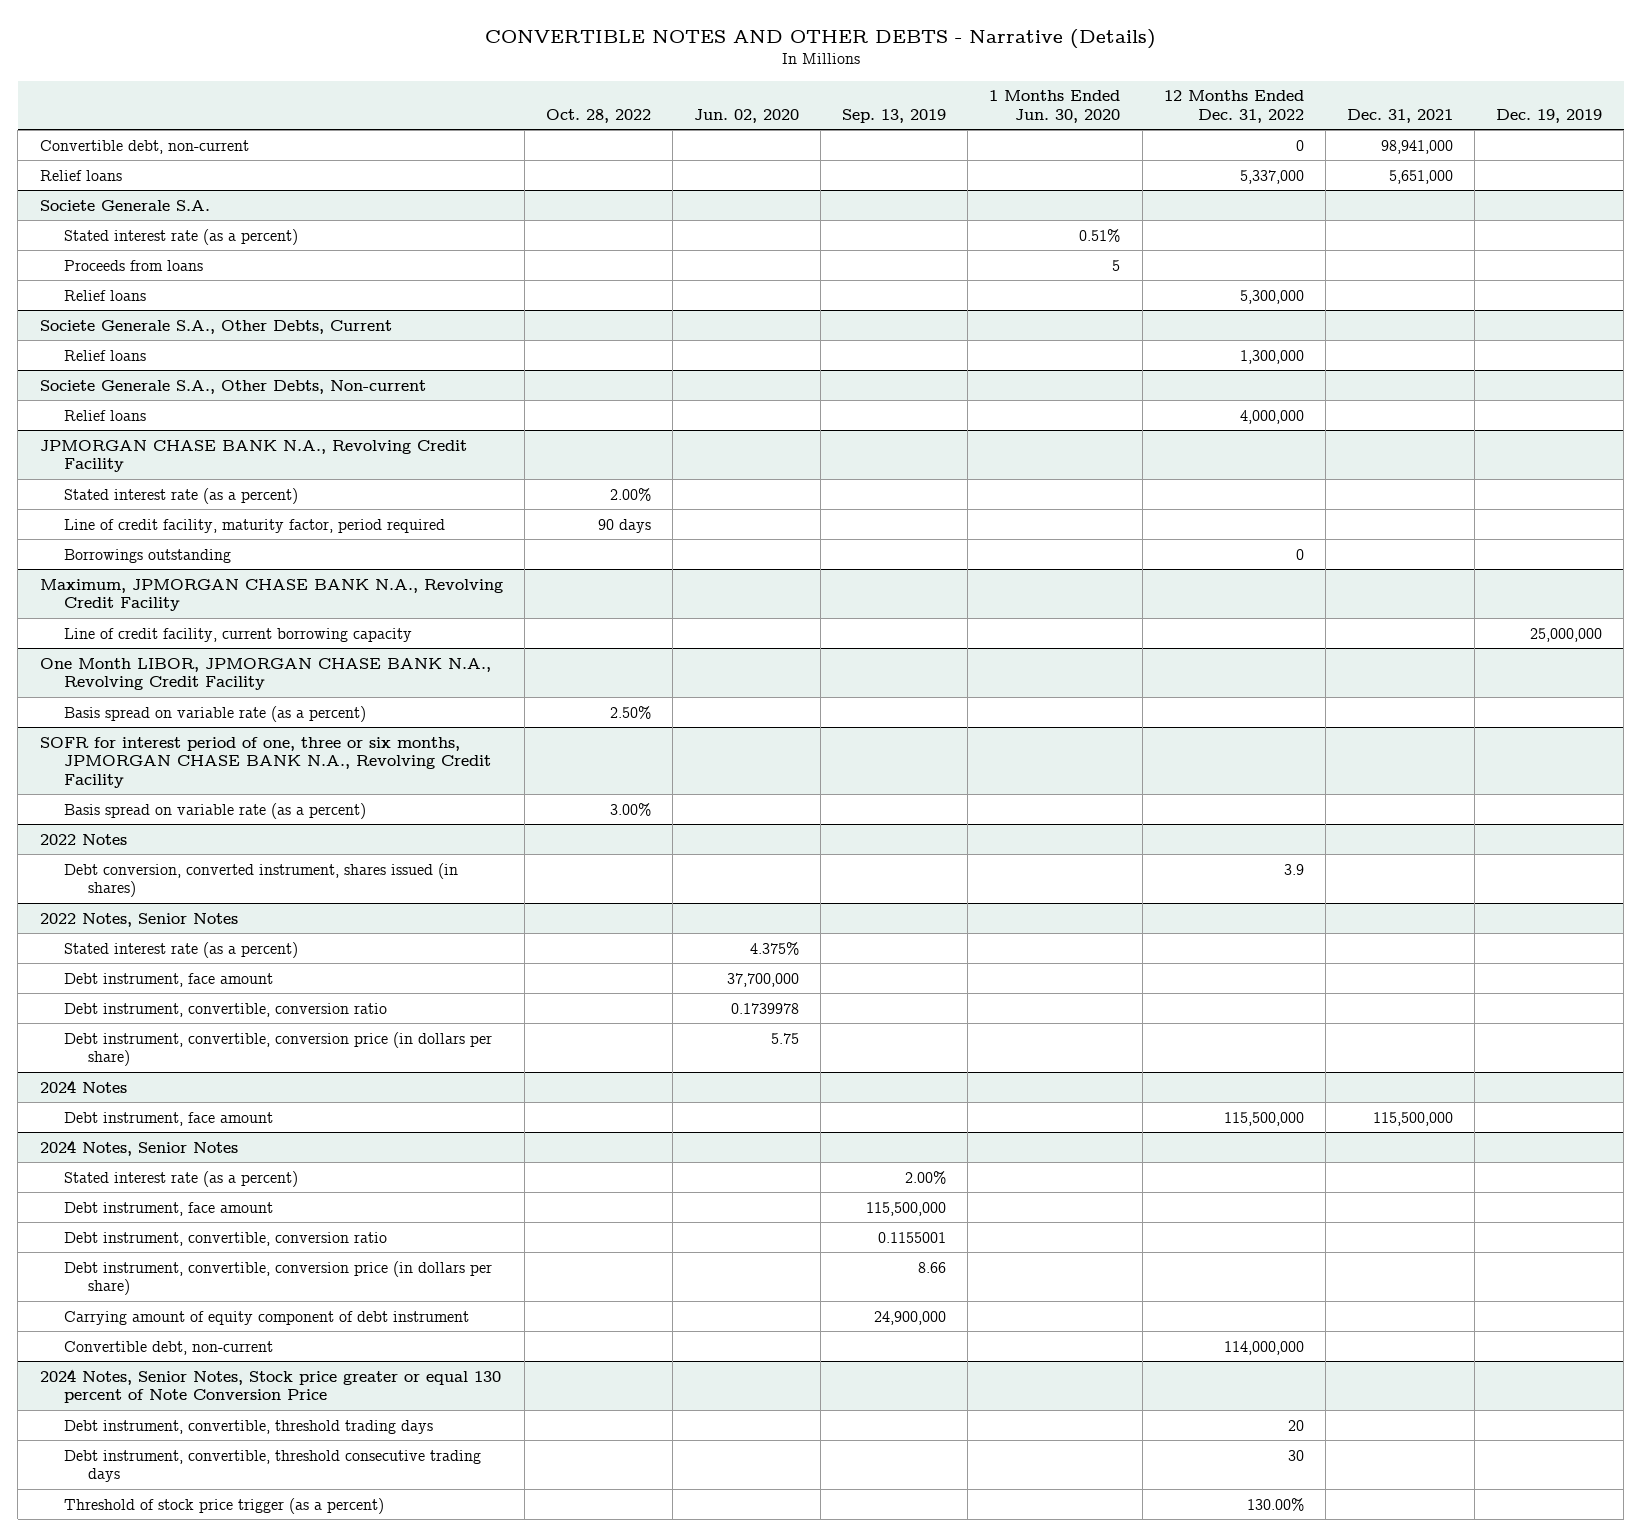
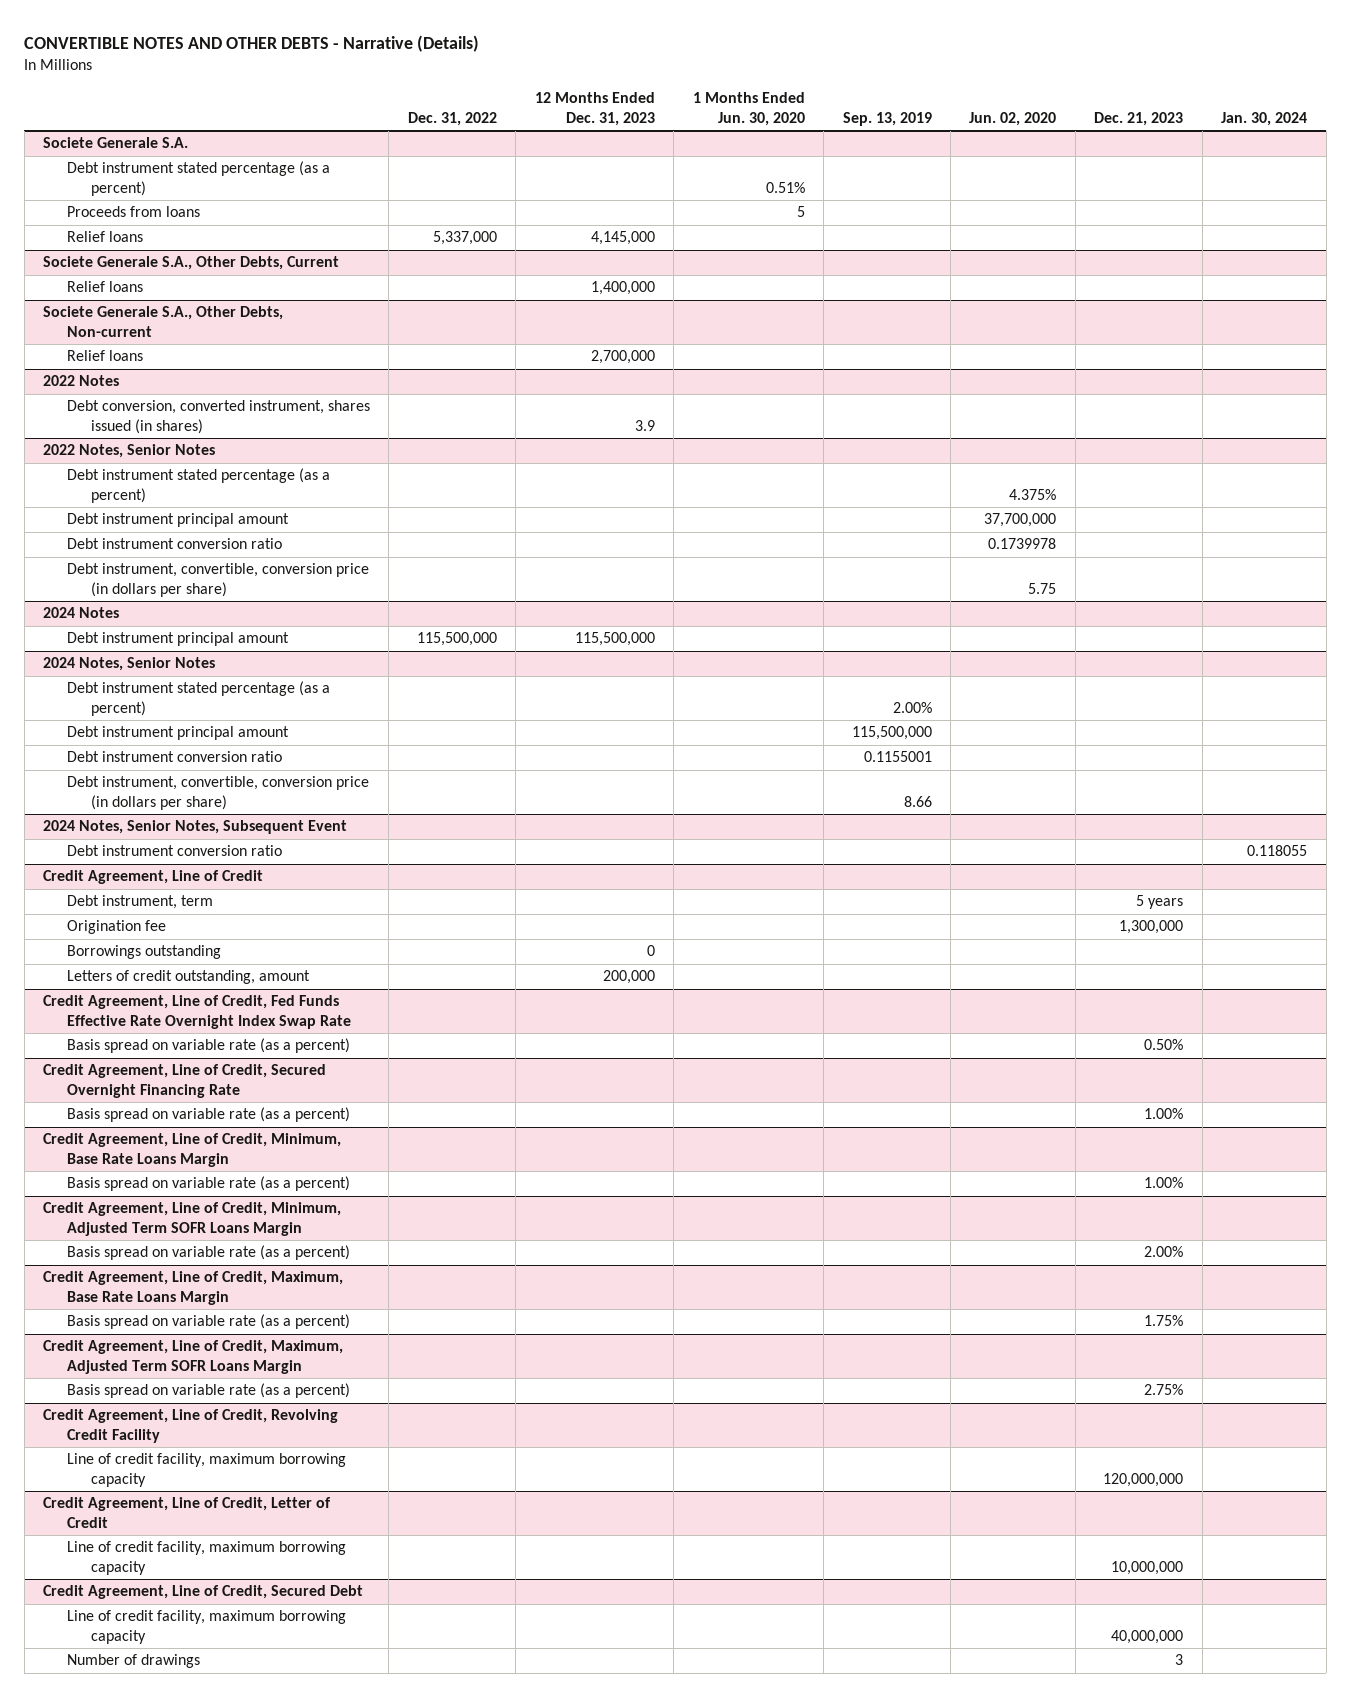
[545,108,651,123] Oct. 28, 2022 -> none
[1163,90,1304,123] 12 Months Ended Dec. 31, 2022 -> none
[1346,108,1453,123] Dec. 31, 2021 -> none
[1496,108,1603,123] Dec. 19, 2019 -> none
none -> [407,111,497,126] Dec. 31, 2022
none -> [534,92,655,126] 12 Months Ended Dec. 31, 2023
none -> [1094,111,1184,126] Dec. 21, 2023
none -> [1221,111,1308,126] Jan. 30, 2024
[39,139,249,154] Convertible debt, non-current -> none
[39,169,122,181] Relief loans -> none
[63,228,298,245] Stated interest rate (as a percent) -> [67,161,331,197] Debt instrument stated percentage (as a percent)
[39,439,467,473] JPMORGAN CHASE BANK N.A., Revolving Credit Facility -> none
[63,487,298,504] Stated interest rate (as a percent) -> none
[63,518,445,533] Line of credit facility, maturity factor, period required -> none
[63,548,231,563] Borrowings outstanding -> none
[39,578,503,612] Maximum, JPMORGAN CHASE BANK N.A., Revolving Credit Facility -> none
[63,627,412,642] Line of credit facility, current borrowing capacity -> none
[39,657,491,691] One Month LIBOR, JPMORGAN CHASE BANK N.A., Revolving Credit Facility -> none
[63,705,366,722] Basis spread on variable rate (as a percent) -> none
[39,736,491,788] SOFR for interest period of one, three or six months, JPMORGAN CHASE BANK N.A., Revolving Credit Facility -> none
[63,802,366,819] Basis spread on variable rate (as a percent) -> none
[63,941,298,958] Stated interest rate (as a percent) -> [67,468,331,504] Debt instrument stated percentage (as a percent)
[63,972,273,987] Debt instrument, face amount -> [67,513,290,528] Debt instrument principal amount
[63,1002,387,1017] Debt instrument, convertible, conversion ratio -> [67,538,283,550] Debt instrument conversion ratio
[63,1111,273,1126] Debt instrument, face amount -> [67,632,290,647] Debt instrument principal amount
[63,1170,298,1187] Stated interest rate (as a percent) -> [67,681,331,717] Debt instrument stated percentage (as a percent)
[63,1201,273,1216] Debt instrument, face amount -> [67,726,290,741] Debt instrument principal amount
[63,1231,387,1246] Debt instrument, convertible, conversion ratio -> [67,751,283,763] Debt instrument conversion ratio
[63,1310,469,1325] Carrying amount of equity component of debt instrument -> none
[63,1340,273,1355] Convertible debt, non-current -> none
[39,1368,501,1404] 2024 Notes, Senior Notes, Stock price greater or equal 130 percent of Note Conversion Price -> none
[63,1419,433,1434] Debt instrument, convertible, threshold trading days -> none
[63,1449,481,1483] Debt instrument, convertible, threshold consecutive trading days -> none
[63,1497,384,1514] Threshold of stock price trigger (as a percent) -> none
none -> [42,820,347,835] 2024 Notes, Senior Notes, Subsequent Event
none -> [67,845,283,857] Debt instrument conversion ratio
none -> [42,870,263,885] Credit Agreement, Line of Credit
none -> [67,895,214,910] Debt instrument, term
none -> [67,920,167,935] Origination fee
none -> [67,945,222,960] Borrowings outstanding
none -> [67,970,311,985] Letters of credit outstanding, amount
none -> [42,995,352,1030] Credit Agreement, Line of Credit, Fed Funds Effective Rate Overnight Index Swap Rate
none -> [67,1038,351,1054] Basis spread on variable rate (as a percent)
none -> [42,1064,326,1099] Credit Agreement, Line of Credit, Secured Overnight Financing Rate
none -> [67,1107,351,1123] Basis spread on variable rate (as a percent)
none -> [42,1133,341,1168] Credit Agreement, Line of Credit, Minimum, Base Rate Loans Margin
none -> [67,1176,351,1192] Basis spread on variable rate (as a percent)
none -> [42,1202,341,1237] Credit Agreement, Line of Credit, Minimum, Adjusted Term SOFR Loans Margin
none -> [67,1245,351,1261] Basis spread on variable rate (as a percent)
none -> [42,1271,343,1306] Credit Agreement, Line of Credit, Maximum, Base Rate Loans Margin
none -> [67,1314,351,1330] Basis spread on variable rate (as a percent)
none -> [42,1340,343,1375] Credit Agreement, Line of Credit, Maximum, Adjusted Term SOFR Loans Margin
none -> [67,1383,351,1399] Basis spread on variable rate (as a percent)
none -> [42,1409,338,1444] Credit Agreement, Line of Credit, Revolving Credit Facility
none -> [67,1453,347,1488] Line of credit facility, maximum borrowing capacity
none -> [42,1497,331,1529] Credit Agreement, Line of Credit, Letter of Credit
none -> [67,1541,347,1576] Line of credit facility, maximum borrowing capacity
none -> [42,1585,363,1600] Credit Agreement, Line of Credit, Secured Debt
none -> [67,1610,347,1645] Line of credit facility, maximum borrowing capacity
none -> [67,1654,201,1669] Number of drawings

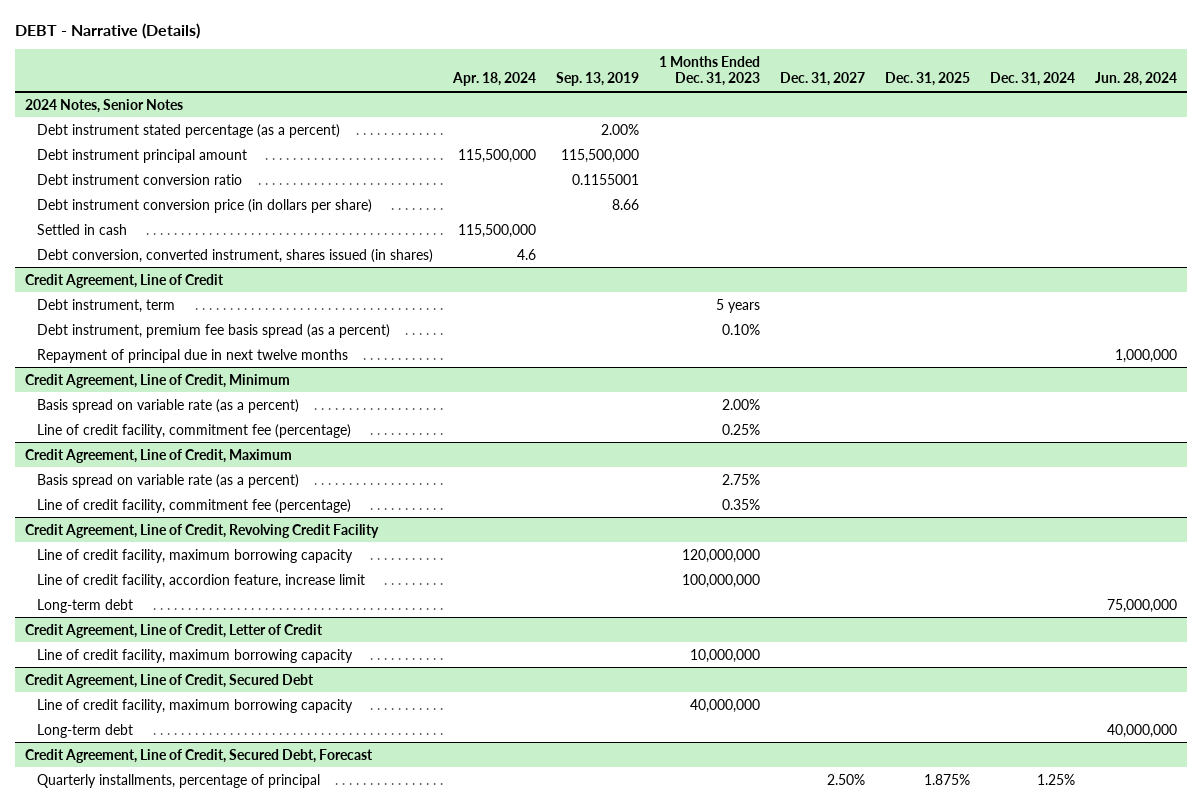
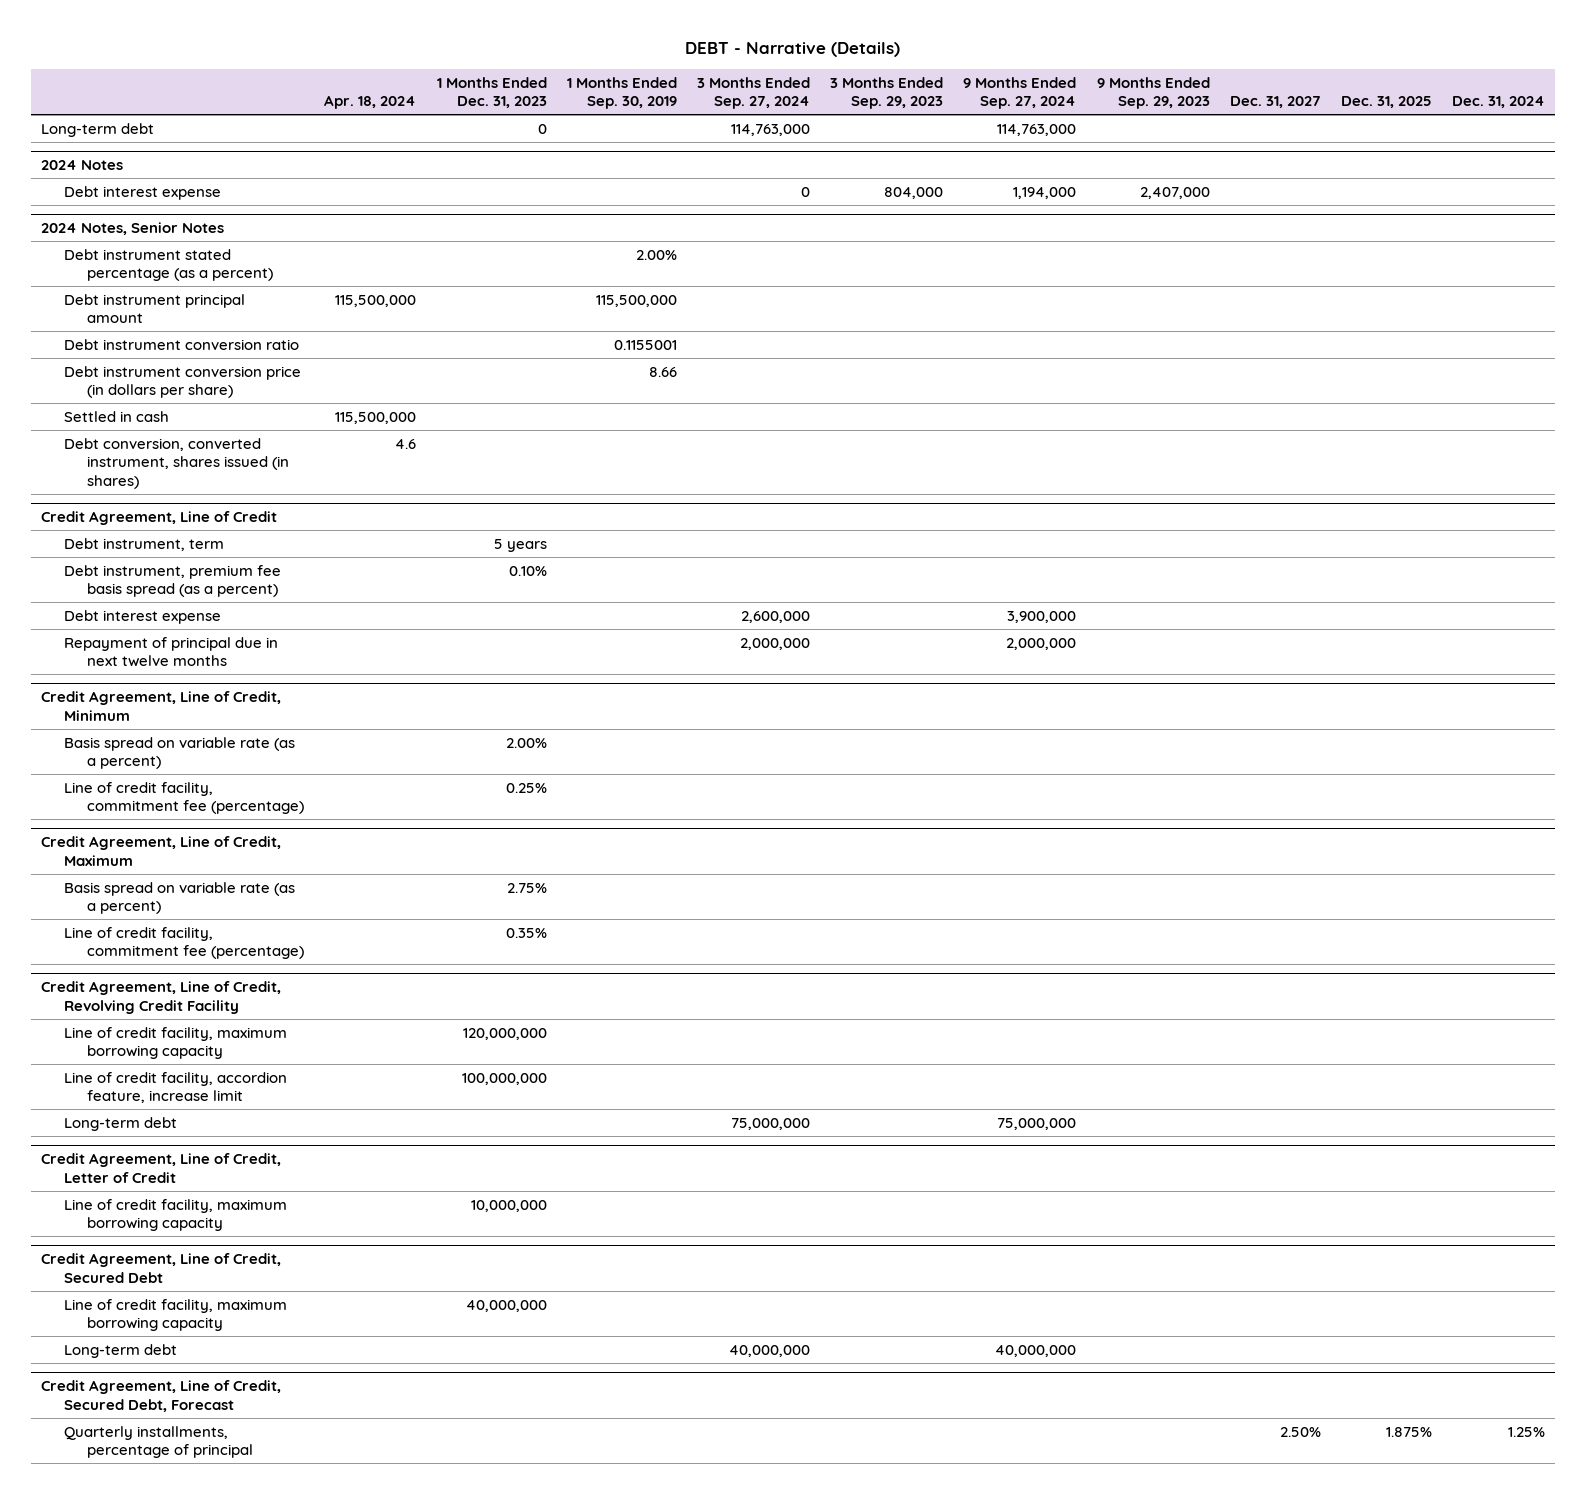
[556,72,640,87] Sep. 13, 2019 -> none
[1094,72,1177,87] Jun. 28, 2024 -> none
none -> [566,76,677,110] 1 Months Ended Sep. 30, 2019
none -> [697,76,811,110] 3 Months Ended Sep. 27, 2024
none -> [830,76,944,110] 3 Months Ended Sep. 29, 2023
none -> [963,76,1077,110] 9 Months Ended Sep. 27, 2024
none -> [1096,76,1210,110] 9 Months Ended Sep. 29, 2023
none -> [40,122,154,137] Long-term debt
none -> [40,160,123,171] 2024 Notes
none -> [63,185,221,200] Debt interest expense
none -> [63,609,221,624] Debt interest expense

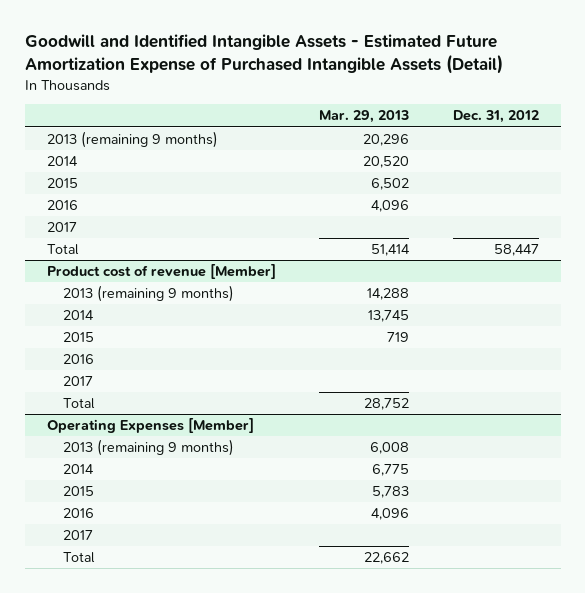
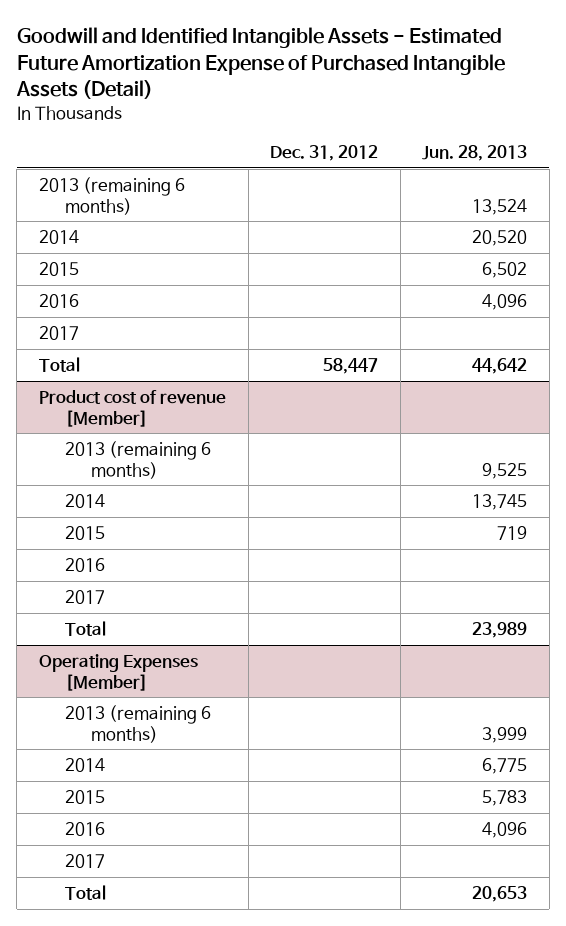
[319,110,410,124] Mar. 29, 2013 -> none
none -> [422,145,528,162] Jun. 28, 2013
[46,131,218,149] 2013 (remaining 9 months) -> [39,177,186,215] 2013 (remaining 6 months)
[62,285,234,303] 2013 (remaining 9 months) -> [65,441,212,479] 2013 (remaining 6 months)
[62,439,234,457] 2013 (remaining 9 months) -> [65,705,212,743] 2013 (remaining 6 months)

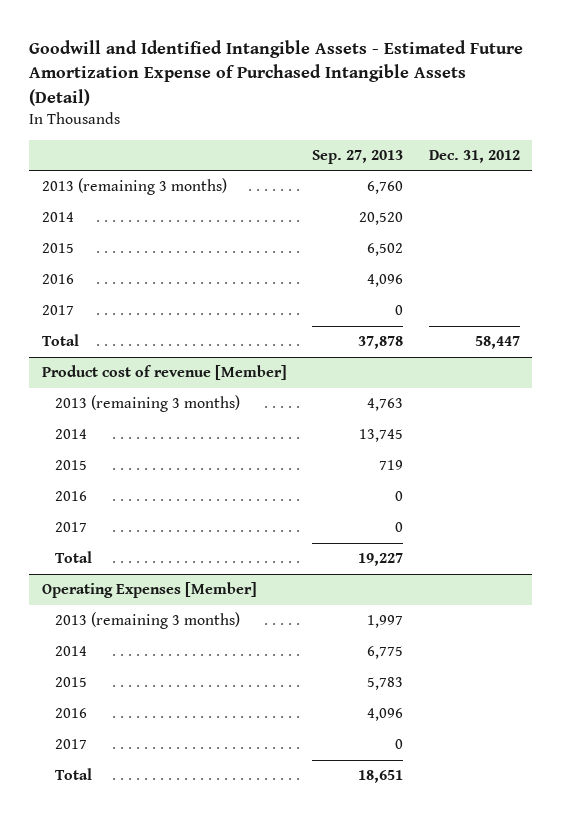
[422,145,528,162] Jun. 28, 2013 -> none
none -> [312,149,404,164] Sep. 27, 2013
[39,177,186,215] 2013 (remaining 6 months) -> [41,178,227,196] 2013 (remaining 3 months)
[65,441,212,479] 2013 (remaining 6 months) -> [54,395,240,413] 2013 (remaining 3 months)
[65,705,212,743] 2013 (remaining 6 months) -> [54,612,240,630] 2013 (remaining 3 months)

